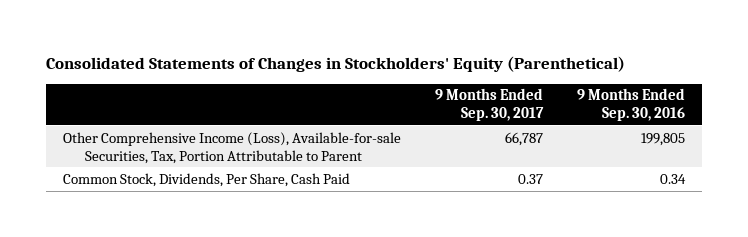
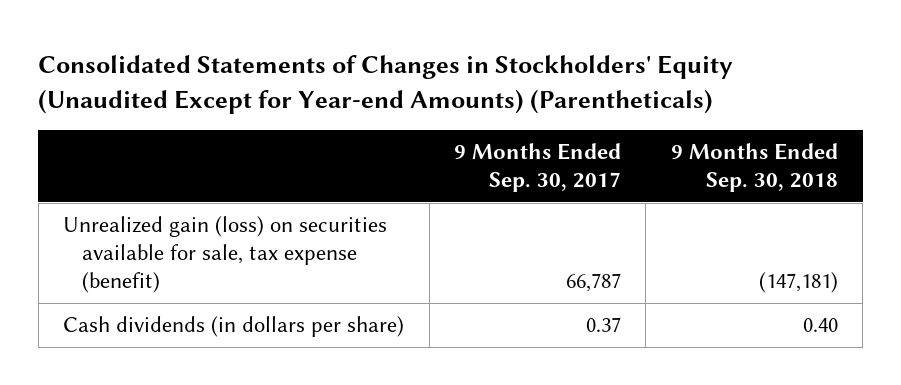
[45,55,625,72] Consolidated Statements of Changes in Stockholders' Equity (Parenthetical) -> [38,54,734,114] Consolidated Statements of Changes in Stockholders' Equity (Unaudited Except for Year-end Amounts) (Parentheticals)
[576,88,685,122] 9 Months Ended Sep. 30, 2016 -> none
none -> [670,143,838,193] 9 Months Ended Sep. 30, 2018
[62,131,401,164] Other Comprehensive Income (Loss), Available-for-sale Securities, Tax, Portion Attributable to Parent -> [63,216,388,294] Unrealized gain (loss) on securities available for sale, tax expense (benefit)
[62,172,350,187] Common Stock, Dividends, Per Share, Cash Paid -> [63,316,405,338] Cash dividends (in dollars per share)

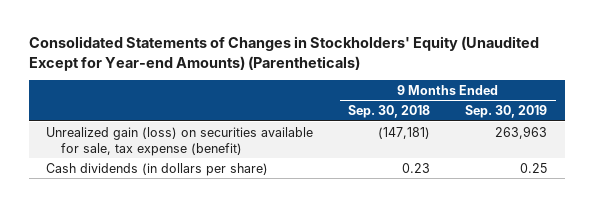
[453,143,621,193] 9 Months Ended Sep. 30, 2017 -> none
none -> [465,105,548,119] Sep. 30, 2019
[802,318,838,333] 0.40 -> [402,162,431,173] 0.23

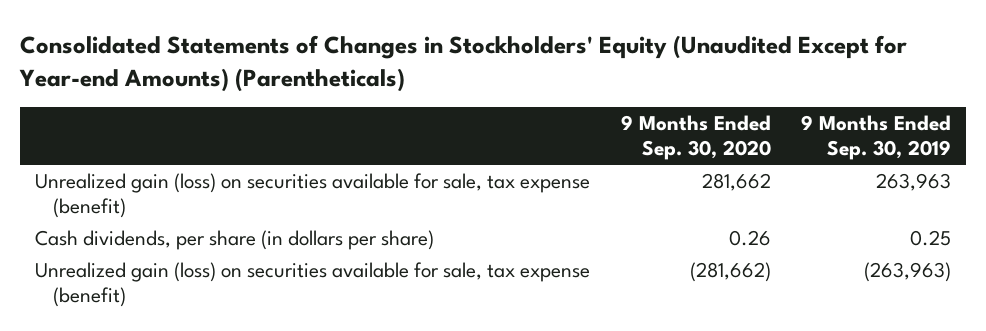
[348,105,431,119] Sep. 30, 2018 -> none
none -> [620,115,771,160] 9 Months Ended Sep. 30, 2020
[46,162,269,176] Cash dividends (in dollars per share) -> [35,230,435,251] Cash dividends, per share (in dollars per share)
none -> [35,262,591,307] Unrealized gain (loss) on securities available for sale, tax expense (benefit)

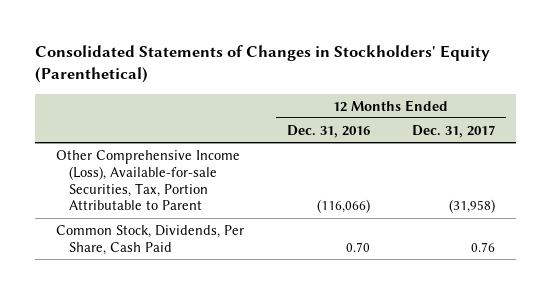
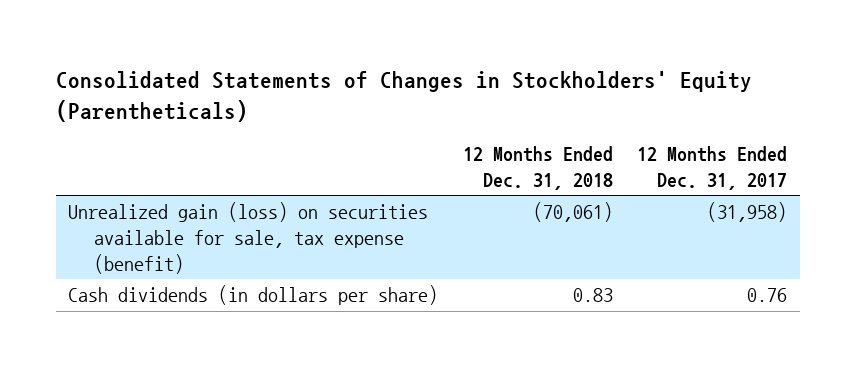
[34,45,490,84] Consolidated Statements of Changes in Stockholders' Equity (Parenthetical) -> [55,70,752,122] Consolidated Statements of Changes in Stockholders' Equity (Parentheticals)
[286,124,370,138] Dec. 31, 2016 -> none
none -> [462,145,613,190] 12 Months Ended Dec. 31, 2018
[56,149,241,211] Other Comprehensive Income (Loss), Available-for-sale Securities, Tax, Portion Attributable to Parent -> [68,202,429,274] Unrealized gain (loss) on securities available for sale, tax expense (benefit)
[56,224,245,255] Common Stock, Dividends, Per Share, Cash Paid -> [68,285,439,306] Cash dividends (in dollars per share)

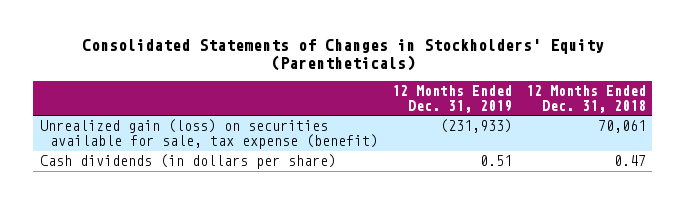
[637,145,788,190] 12 Months Ended Dec. 31, 2017 -> none
none -> [392,84,513,113] 12 Months Ended Dec. 31, 2019
[532,202,613,223] (70,061) -> [597,120,646,134] 70,061
[572,288,613,303] 0.83 -> [613,155,646,167] 0.47

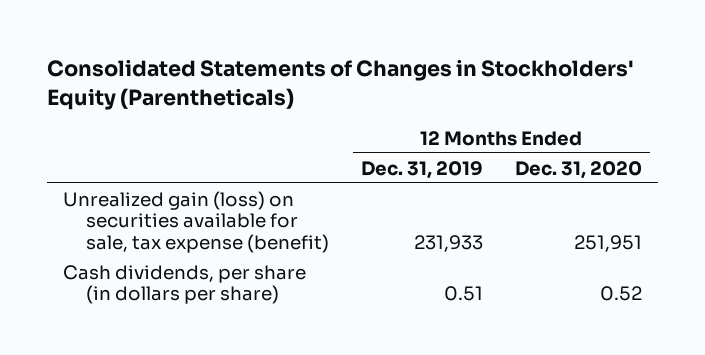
[525,84,646,113] 12 Months Ended Dec. 31, 2018 -> none
none -> [514,160,642,179] Dec. 31, 2020
[440,119,513,134] (231,933) -> [414,234,484,252] 231,933
[39,154,336,170] Cash dividends (in dollars per share) -> [63,264,307,305] Cash dividends, per share (in dollars per share)

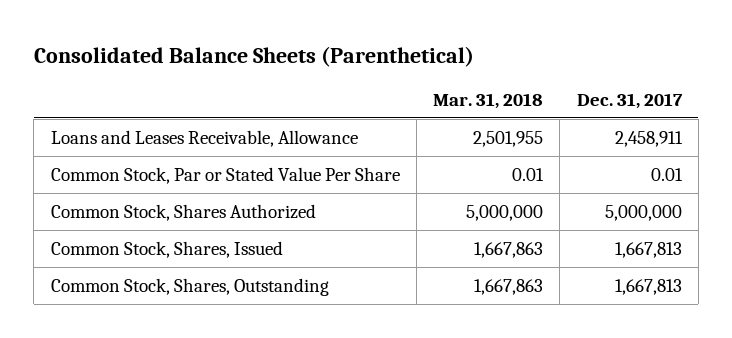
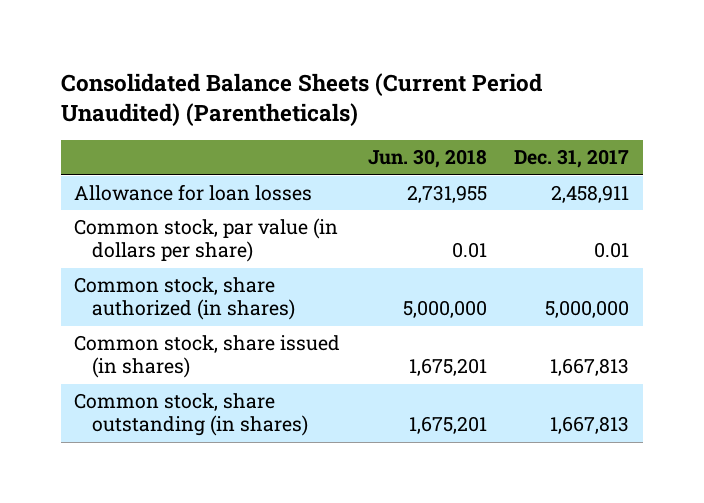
[33,45,474,67] Consolidated Balance Sheets (Parenthetical) -> [60,72,542,126] Consolidated Balance Sheets (Current Period Unaudited) (Parentheticals)
[433,92,544,109] Mar. 31, 2018 -> none
none -> [367,149,487,169] Jun. 30, 2018
[50,129,358,147] Loans and Leases Receivable, Allowance -> [74,184,313,202] Allowance for loan losses
[50,166,400,184] Common Stock, Par or Stated Value Per Share -> [74,218,339,263] Common stock, par value (in dollars per share)
[50,203,316,221] Common Stock, Shares Authorized -> [74,277,295,321] Common stock, share authorized (in shares)
[50,240,283,258] Common Stock, Shares, Issued -> [74,335,341,379] Common stock, share issued (in shares)
[50,277,329,296] Common Stock, Shares, Outstanding -> [74,393,308,437] Common stock, share outstanding (in shares)

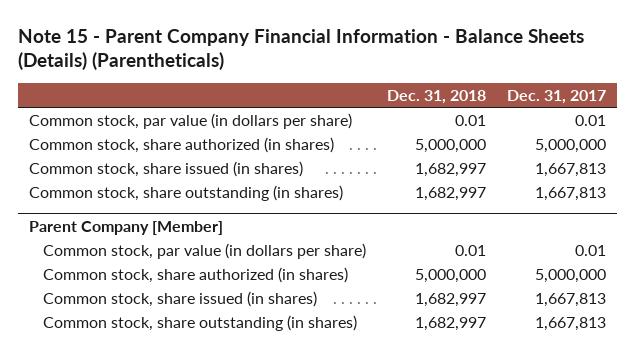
[60,72,542,126] Consolidated Balance Sheets (Current Period Unaudited) (Parentheticals) -> [18,28,585,71] Note 15 - Parent Company Financial Information - Balance Sheets (Details) (Parentheticals)
[367,149,487,169] Jun. 30, 2018 -> none
none -> [387,90,487,105] Dec. 31, 2018
[74,184,313,202] Allowance for loan losses -> none
none -> [28,220,223,235] Parent Company [Member]
none -> [43,242,367,259] Common stock, par value (in dollars per share)
none -> [43,266,349,283] Common stock, share authorized (in shares)
none -> [43,290,318,307] Common stock, share issued (in shares)
none -> [43,314,358,331] Common stock, share outstanding (in shares)

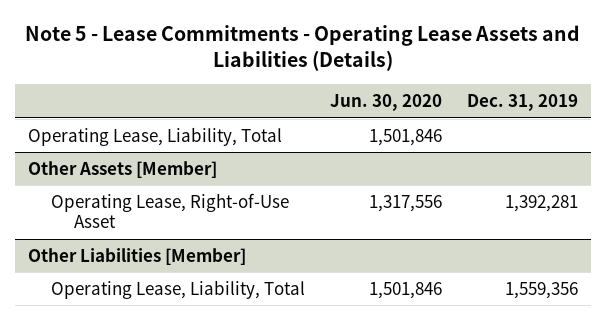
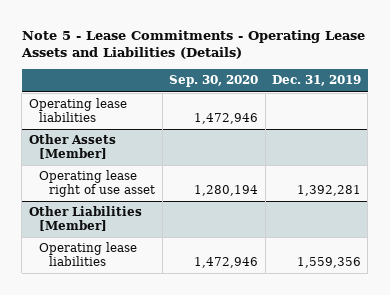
[330,94,443,112] Jun. 30, 2020 -> none
none -> [169,75,259,88] Sep. 30, 2020
[27,126,282,146] Operating Lease, Liability, Total -> [28,98,127,123] Operating lease liabilities
[50,192,289,229] Operating Lease, Right-of-Use Asset -> [39,170,156,198] Operating lease right of use asset
[50,279,305,299] Operating Lease, Liability, Total -> [39,242,138,267] Operating lease liabilities

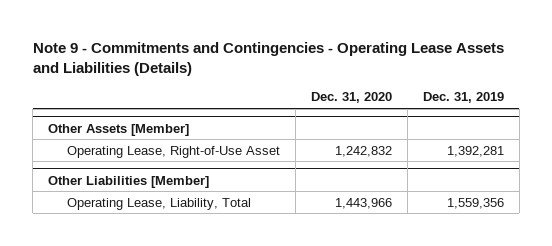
[20,29,365,60] Note 5 - Lease Commitments - Operating Lease Assets and Liabilities (Details) -> [32,41,504,76] Note 9 - Commitments and Contingencies - Operating Lease Assets and Liabilities (Details)
[169,75,259,88] Sep. 30, 2020 -> none
none -> [310,92,392,104] Dec. 31, 2020
[28,98,127,123] Operating lease liabilities -> none
[39,170,156,198] Operating lease right of use asset -> [66,145,280,158] Operating Lease, Right-of-Use Asset
[39,242,138,267] Operating lease liabilities -> [66,197,251,210] Operating Lease, Liability, Total

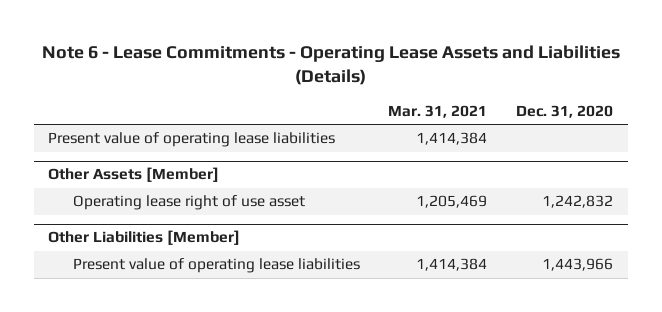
[32,41,504,76] Note 9 - Commitments and Contingencies - Operating Lease Assets and Liabilities (Details) -> [41,44,620,85] Note 6 - Lease Commitments - Operating Lease Assets and Liabilities (Details)
[422,92,504,104] Dec. 31, 2019 -> none
none -> [388,104,488,118] Mar. 31, 2021
none -> [48,132,336,148] Present value of operating lease liabilities
[66,145,280,158] Operating Lease, Right-of-Use Asset -> [72,195,305,211] Operating lease right of use asset
[66,197,251,210] Operating Lease, Liability, Total -> [72,258,360,274] Present value of operating lease liabilities

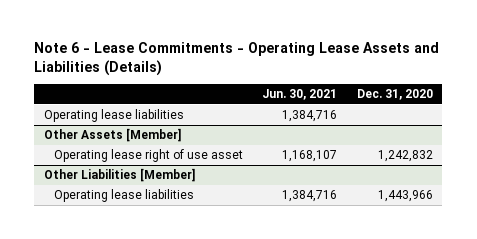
[388,104,488,118] Mar. 31, 2021 -> none
none -> [262,89,338,101] Jun. 30, 2021
[48,132,336,148] Present value of operating lease liabilities -> [44,109,185,123] Operating lease liabilities
[72,258,360,274] Present value of operating lease liabilities -> [53,189,194,203] Operating lease liabilities

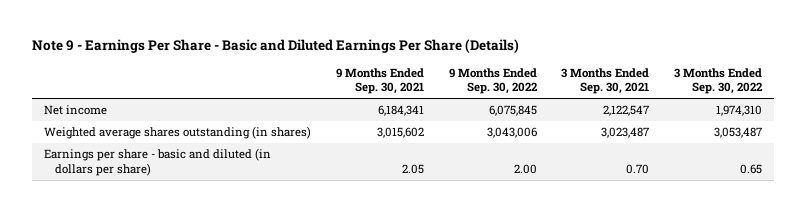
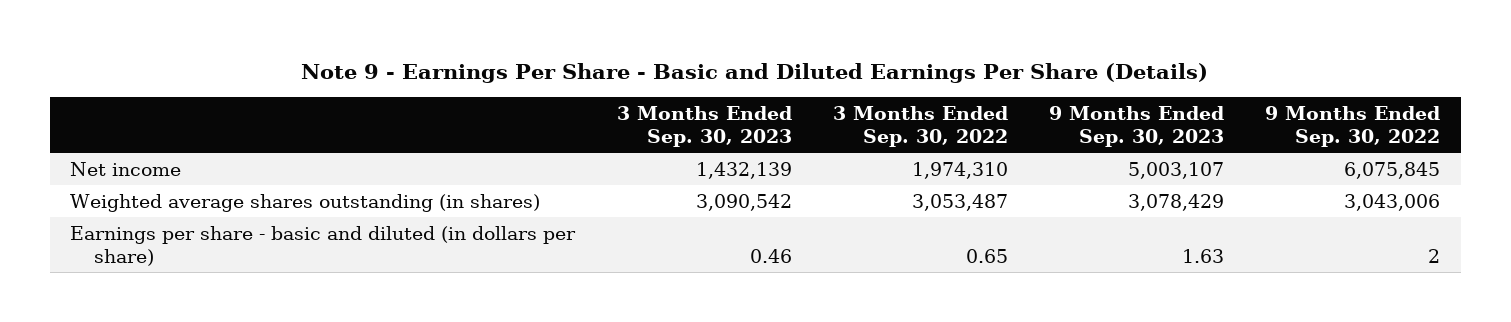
[335,67,424,95] 9 Months Ended Sep. 30, 2021 -> none
[561,67,650,95] 3 Months Ended Sep. 30, 2021 -> none
none -> [616,105,792,147] 3 Months Ended Sep. 30, 2023
none -> [1049,105,1225,147] 9 Months Ended Sep. 30, 2023
[513,163,537,174] 2.00 -> [1428,248,1441,263] 2

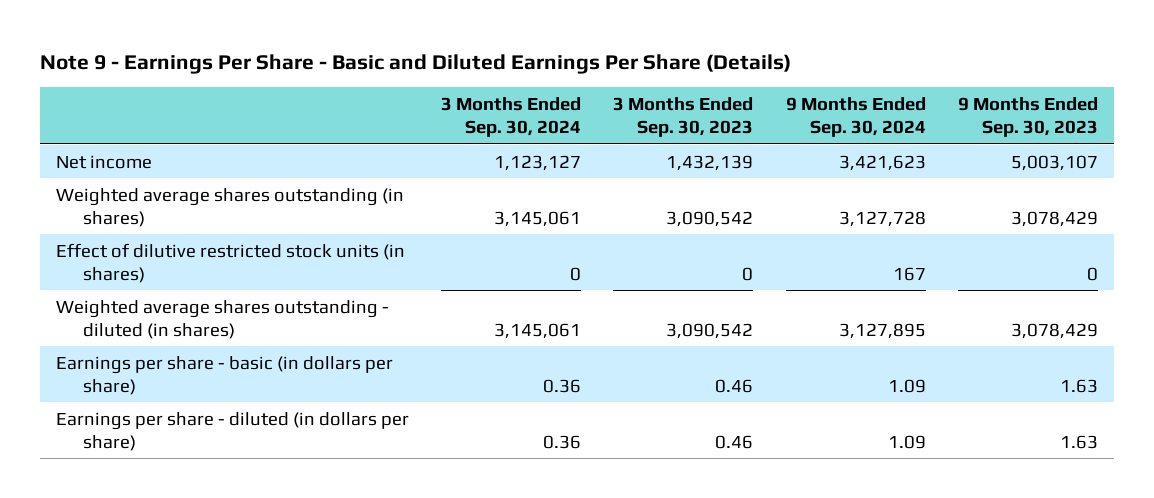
[832,105,1008,147] 3 Months Ended Sep. 30, 2022 -> none
[1265,105,1441,147] 9 Months Ended Sep. 30, 2022 -> none
none -> [441,97,582,138] 3 Months Ended Sep. 30, 2024
none -> [785,97,926,138] 9 Months Ended Sep. 30, 2024
none -> [56,242,406,283] Effect of dilutive restricted stock units (in shares)
none -> [56,299,390,339] Weighted average shares outstanding - diluted (in shares)
[70,225,577,266] Earnings per share - basic and diluted (in dollars per share) -> [56,355,394,395] Earnings per share - basic (in dollars per share)
none -> [56,411,410,451] Earnings per share - diluted (in dollars per share)

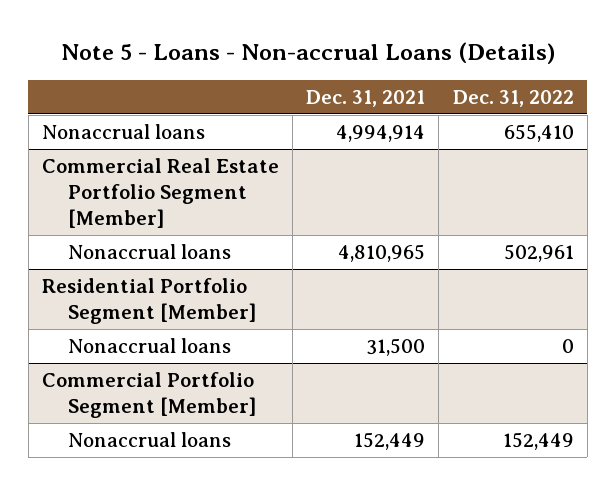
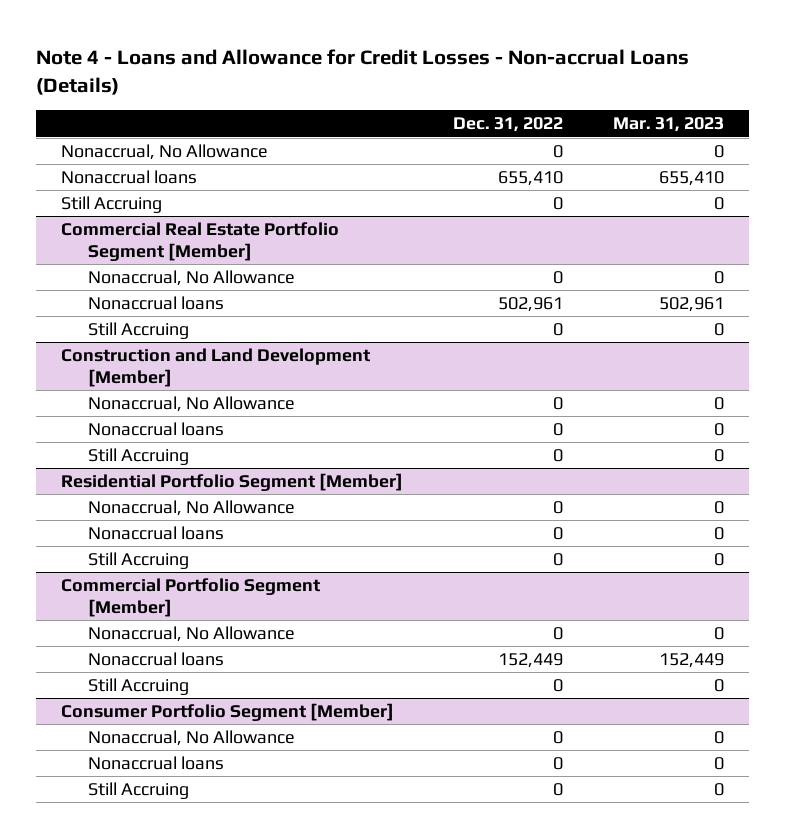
[60,41,555,64] Note 5 - Loans - Non-accrual Loans (Details) -> [36,49,690,96] Note 4 - Loans and Allowance for Credit Losses - Non-accrual Loans (Details)
[306,90,426,108] Dec. 31, 2021 -> none
none -> [612,117,724,133] Mar. 31, 2023
none -> [61,144,269,161] Nonaccrual, No Allowance
none -> [61,196,163,214] Still Accruing
none -> [88,270,296,287] Nonaccrual, No Allowance
none -> [88,322,190,340] Still Accruing
none -> [61,348,371,388] Construction and Land Development [Member]
none -> [88,396,296,413] Nonaccrual, No Allowance
none -> [88,422,225,437] Nonaccrual loans
none -> [88,448,190,466] Still Accruing
none -> [88,500,296,517] Nonaccrual, No Allowance
none -> [88,552,190,570] Still Accruing
none -> [88,626,296,643] Nonaccrual, No Allowance
none -> [88,678,190,696] Still Accruing
none -> [61,703,395,722] Consumer Portfolio Segment [Member]
none -> [88,730,296,747] Nonaccrual, No Allowance
none -> [88,756,225,771] Nonaccrual loans
none -> [88,782,190,800] Still Accruing

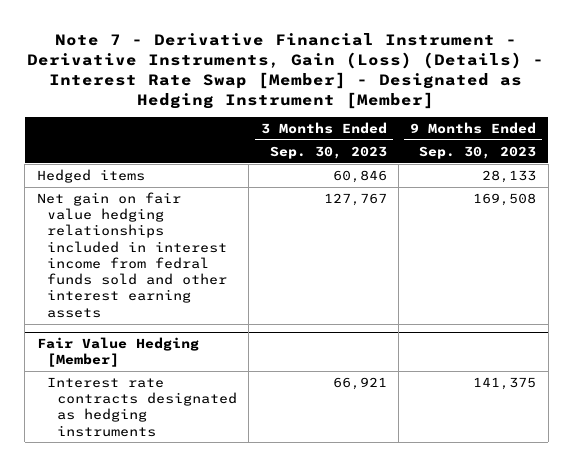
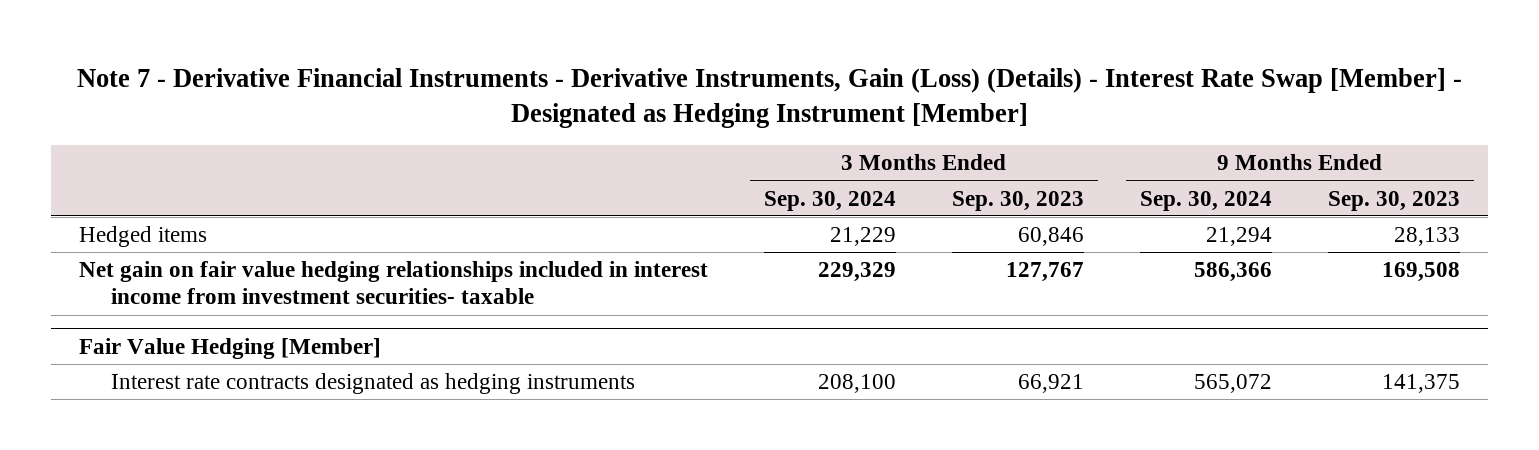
[27,32,545,109] Note 7 - Derivative Financial Instrument - Derivative Instruments, Gain (Loss) (Details) - Interest Rate Swap [Member] - Designated as Hedging Instrument [Member] -> [76,67,1462,129] Note 7 - Derivative Financial Instruments - Derivative Instruments, Gain (Loss) (Details) - Interest Rate Swap [Member] - Designated as Hedging Instrument [Member]
none -> [764,190,897,211] Sep. 30, 2024
none -> [1140,190,1273,211] Sep. 30, 2024
[36,191,227,318] Net gain on fair value hedging relationships included in interest income from fedral funds sold and other interest earning assets -> [78,261,708,305] Net gain on fair value hedging relationships included in interest income from investment securities- taxable

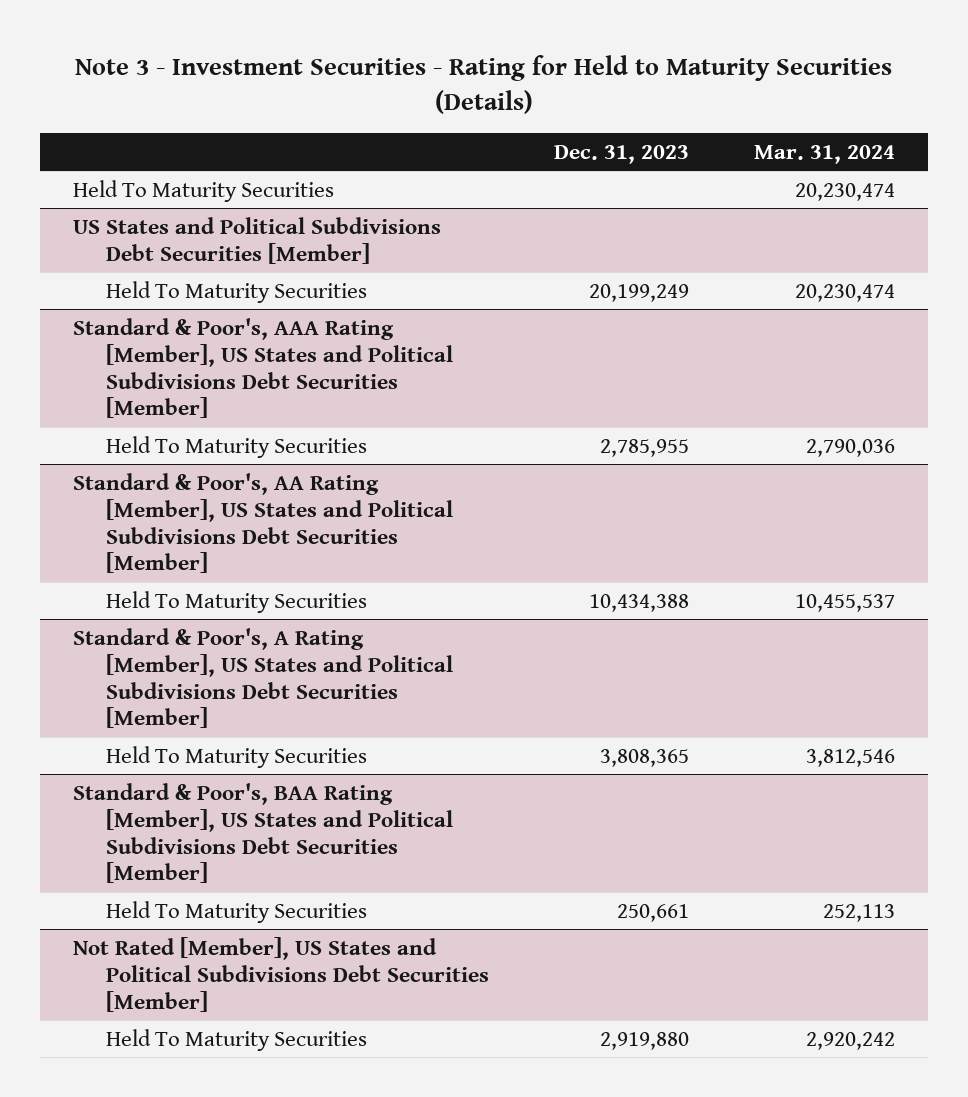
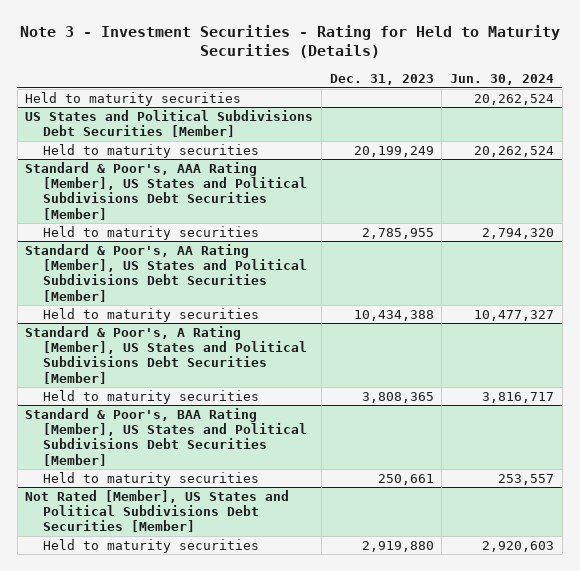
[754,144,896,164] Mar. 31, 2024 -> none
none -> [450,73,555,85] Jun. 30, 2024
[72,179,334,202] Held To Maturity Securities -> [25,91,242,106] Held to maturity securities
[106,280,368,303] Held To Maturity Securities -> [42,143,259,158] Held to maturity securities
[106,435,368,458] Held To Maturity Securities -> [42,225,259,240] Held to maturity securities
[106,590,368,613] Held To Maturity Securities -> [42,307,259,322] Held to maturity securities
[106,745,368,768] Held To Maturity Securities -> [42,389,259,404] Held to maturity securities
[106,900,368,923] Held To Maturity Securities -> [42,471,259,486] Held to maturity securities
[106,1028,368,1051] Held To Maturity Securities -> [42,538,259,553] Held to maturity securities

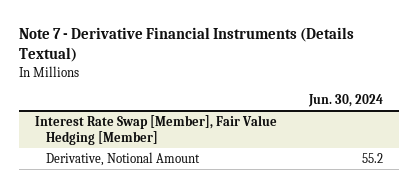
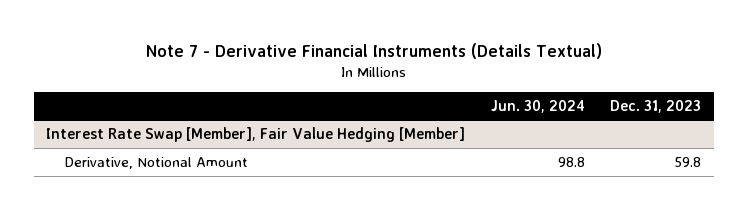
none -> [610,99,702,113] Dec. 31, 2023
[362,152,384,163] 55.2 -> [557,156,585,167] 98.8

